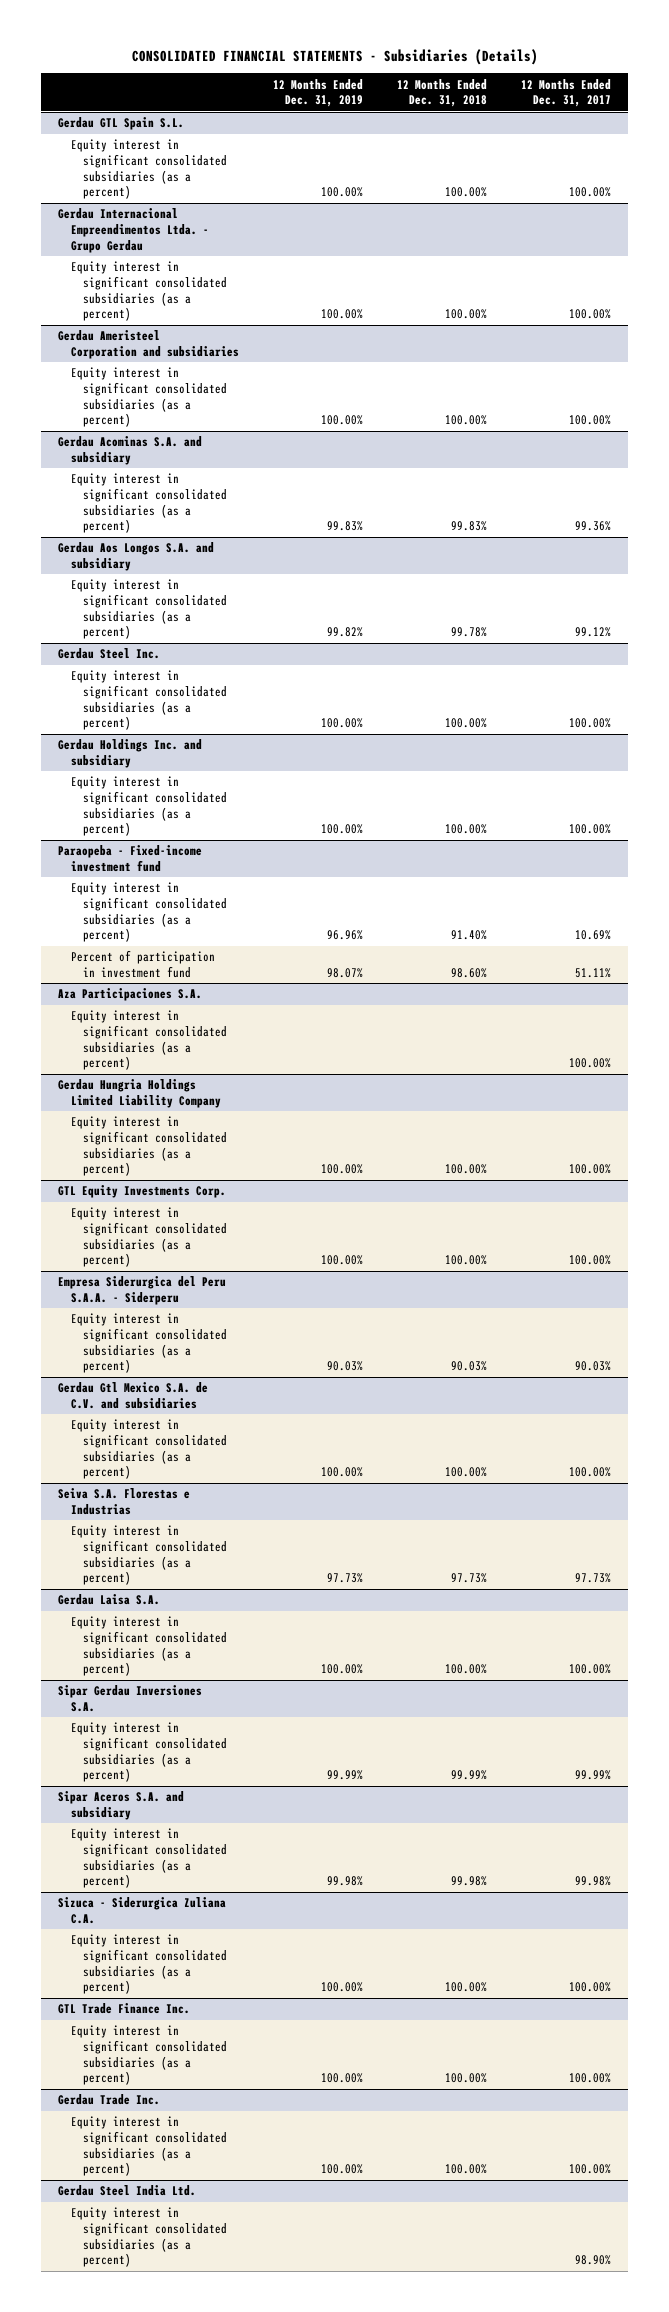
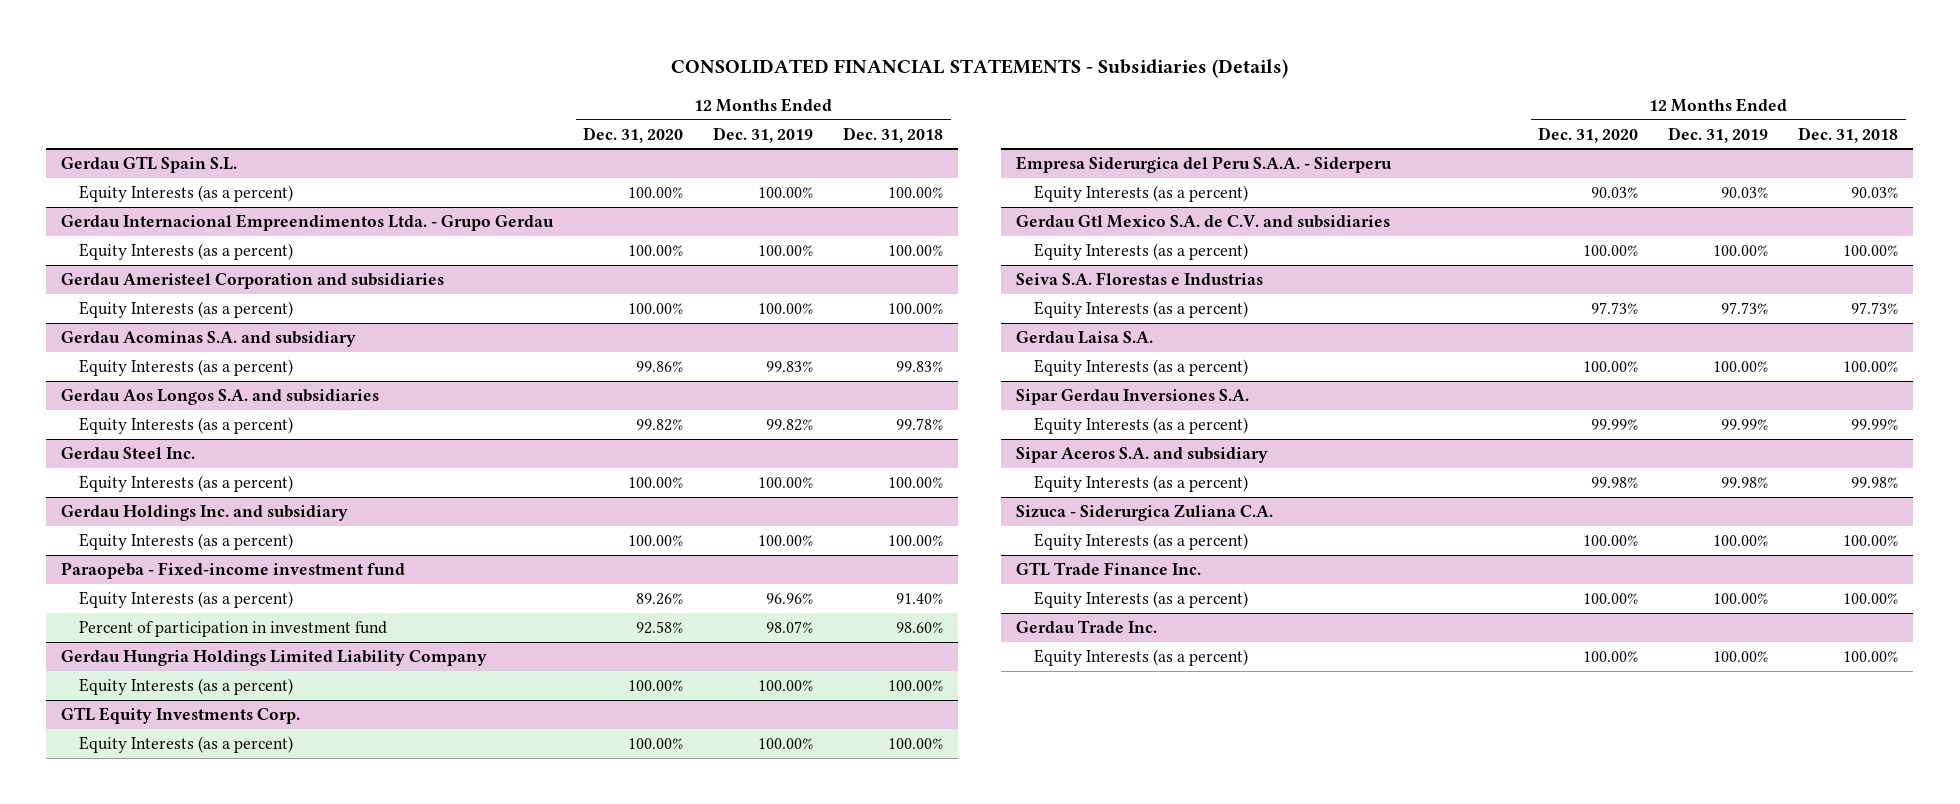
[521,78,612,108] 12 Months Ended Dec. 31, 2017 -> none
none -> [583,126,684,143] Dec. 31, 2020
[70,139,228,200] Equity interest in significant consolidated subsidiaries (as a percent) -> [78,185,293,203] Equity Interests (as a percent)
[70,261,228,322] Equity interest in significant consolidated subsidiaries (as a percent) -> [78,243,293,261] Equity Interests (as a percent)
[70,367,228,428] Equity interest in significant consolidated subsidiaries (as a percent) -> [78,301,293,319] Equity Interests (as a percent)
[70,473,228,534] Equity interest in significant consolidated subsidiaries (as a percent) -> [78,359,293,377] Equity Interests (as a percent)
[57,542,214,571] Gerdau Aos Longos S.A. and subsidiary -> [61,389,380,406] Gerdau Aos Longos S.A. and subsidiaries
[70,579,228,640] Equity interest in significant consolidated subsidiaries (as a percent) -> [78,417,293,435] Equity Interests (as a percent)
[70,670,228,731] Equity interest in significant consolidated subsidiaries (as a percent) -> [78,475,293,493] Equity Interests (as a percent)
[70,776,228,837] Equity interest in significant consolidated subsidiaries (as a percent) -> [78,533,293,551] Equity Interests (as a percent)
[70,882,228,943] Equity interest in significant consolidated subsidiaries (as a percent) -> [78,591,293,609] Equity Interests (as a percent)
[57,988,202,1002] Aza Participaciones S.A. -> none
[70,1010,228,1071] Equity interest in significant consolidated subsidiaries (as a percent) -> none
[70,1116,228,1177] Equity interest in significant consolidated subsidiaries (as a percent) -> [78,678,293,696] Equity Interests (as a percent)
[70,1207,228,1268] Equity interest in significant consolidated subsidiaries (as a percent) -> [78,736,293,754] Equity Interests (as a percent)
[70,1313,228,1374] Equity interest in significant consolidated subsidiaries (as a percent) -> [1033,185,1248,203] Equity Interests (as a percent)
[70,1419,228,1480] Equity interest in significant consolidated subsidiaries (as a percent) -> [1033,243,1248,261] Equity Interests (as a percent)
[70,1525,228,1586] Equity interest in significant consolidated subsidiaries (as a percent) -> [1033,301,1248,319] Equity Interests (as a percent)
[70,1616,228,1677] Equity interest in significant consolidated subsidiaries (as a percent) -> [1033,359,1248,377] Equity Interests (as a percent)
[70,1722,228,1783] Equity interest in significant consolidated subsidiaries (as a percent) -> [1033,417,1248,435] Equity Interests (as a percent)
[70,1828,228,1889] Equity interest in significant consolidated subsidiaries (as a percent) -> [1033,475,1248,493] Equity Interests (as a percent)
[70,1934,228,1995] Equity interest in significant consolidated subsidiaries (as a percent) -> [1033,533,1248,551] Equity Interests (as a percent)
[70,2025,228,2086] Equity interest in significant consolidated subsidiaries (as a percent) -> [1033,591,1248,609] Equity Interests (as a percent)
[57,2185,196,2197] Gerdau Steel India Ltd. -> none
[70,2207,228,2268] Equity interest in significant consolidated subsidiaries (as a percent) -> none
[70,2116,228,2177] Equity interest in significant consolidated subsidiaries (as a percent) -> [1033,649,1248,667] Equity Interests (as a percent)

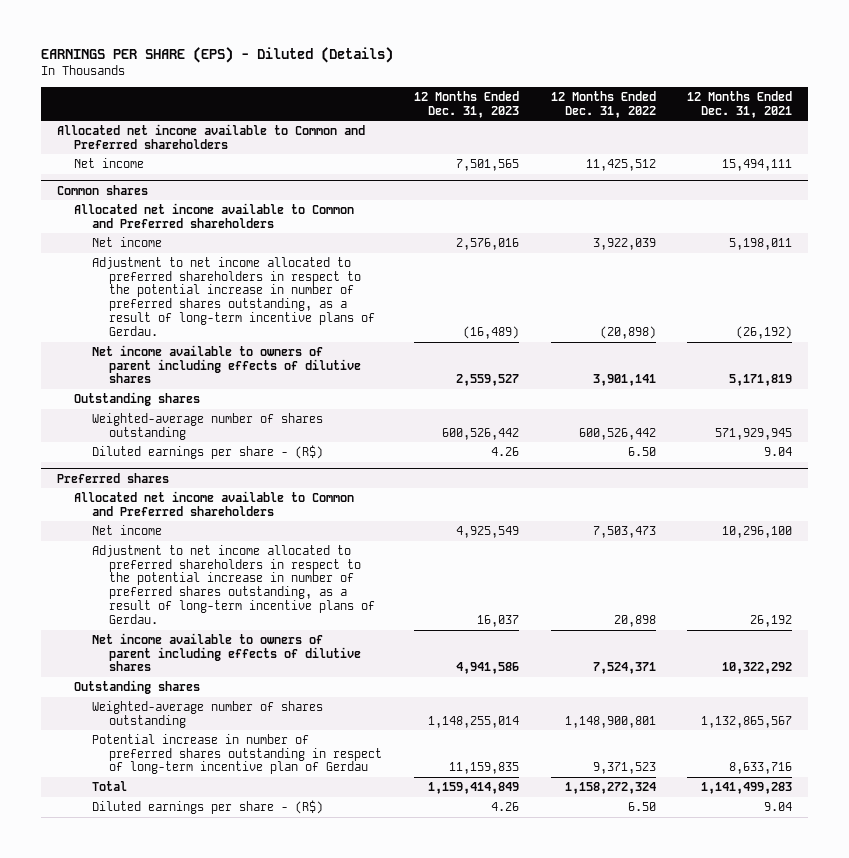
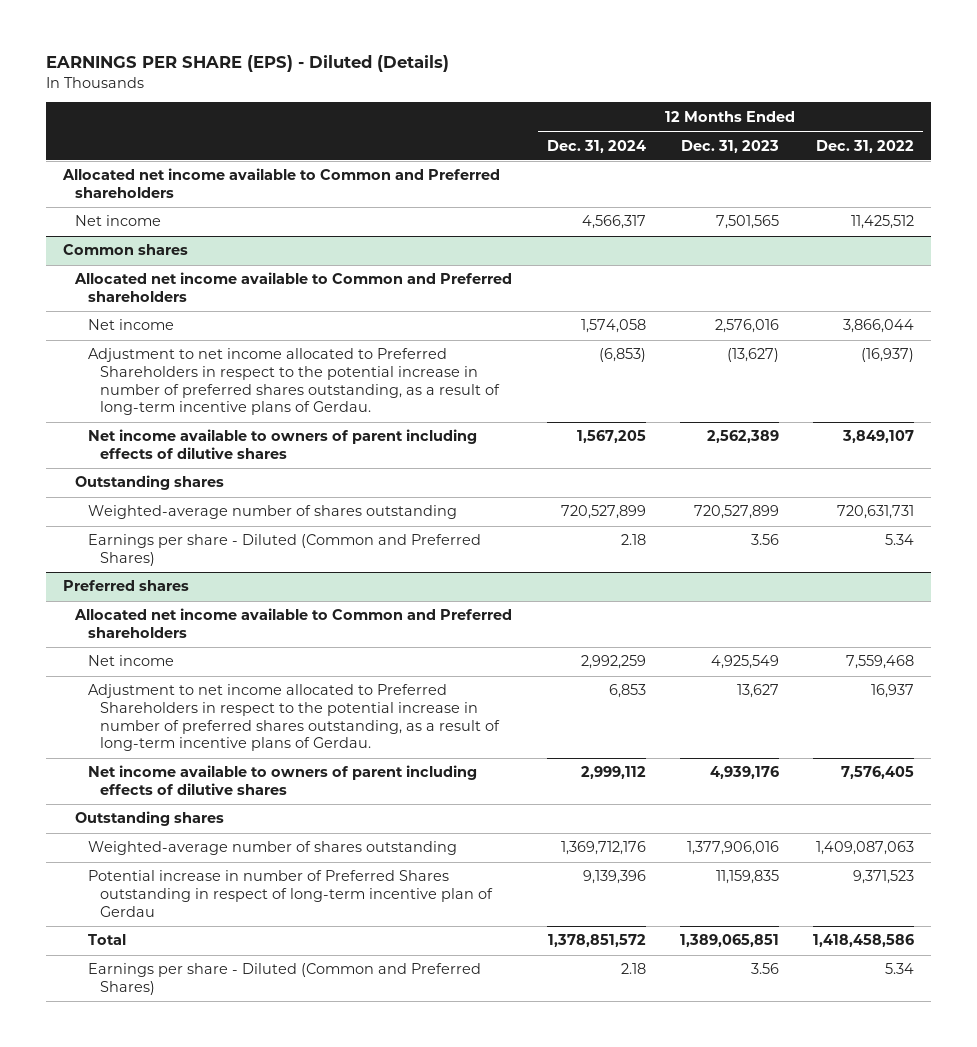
[687,90,793,118] 12 Months Ended Dec. 31, 2021 -> none
none -> [546,139,646,153] Dec. 31, 2024
[592,237,656,250] 3,922,039 -> [843,319,915,334] 3,866,044
[91,256,375,336] Adjustment to net income allocated to preferred shareholders in respect to the potential increase in number of preferred shares outstanding, as a result of long-term incentive plans of Gerdau. -> [87,348,501,416] Adjustment to net income allocated to Preferred Shareholders in respect to the potential increase in number of preferred shares outstanding, as a result of long-term incentive plans of Gerdau.
[462,325,519,339] (16,489) -> [726,348,779,363] (13,627)
[599,325,656,339] (20,898) -> [861,348,915,363] (16,937)
[455,374,519,387] 2,559,527 -> [706,430,779,444] 2,562,389
[592,374,656,387] 3,901,141 -> [842,430,915,444] 3,849,107
[441,427,519,440] 600,526,442 -> [693,505,779,520] 720,527,899
[578,427,656,440] 600,526,442 -> [837,505,915,520] 720,631,731
[91,444,323,459] Diluted earnings per share - (R$) -> [87,534,481,567] Earnings per share - Diluted (Common and Preferred Shares)
[490,446,519,456] 4.26 -> [750,534,779,546] 3.56
[627,446,656,456] 6.50 -> [885,534,915,546] 5.34
[592,525,656,538] 7,503,473 -> [846,655,915,670] 7,559,468
[91,544,375,624] Adjustment to net income allocated to preferred shareholders in respect to the potential increase in number of preferred shares outstanding, as a result of long-term incentive plans of Gerdau. -> [87,684,501,752] Adjustment to net income allocated to Preferred Shareholders in respect to the potential increase in number of preferred shares outstanding, as a result of long-term incentive plans of Gerdau.
[476,614,519,627] 16,037 -> [736,684,779,699] 13,627
[613,614,656,627] 20,898 -> [871,684,915,699] 16,937
[455,662,519,675] 4,941,586 -> [709,766,779,780] 4,939,176
[592,662,656,675] 7,524,371 -> [841,766,915,780] 7,576,405
[427,715,519,728] 1,148,255,014 -> [686,841,779,856] 1,377,906,016
[564,715,656,728] 1,148,900,801 -> [816,841,915,856] 1,409,087,063
[91,733,382,775] Potential increase in number of preferred shares outstanding in respect of long-term incentive plan of Gerdau -> [87,870,494,917] Potential increase in number of Preferred Shares outstanding in respect of long-term incentive plan of Gerdau
[427,781,519,794] 1,159,414,849 -> [679,934,779,948] 1,389,065,851
[564,781,656,794] 1,158,272,324 -> [813,934,915,948] 1,418,458,586
[91,799,323,814] Diluted earnings per share - (R$) -> [87,963,481,996] Earnings per share - Diluted (Common and Preferred Shares)
[490,801,519,811] 4.26 -> [750,963,779,975] 3.56
[627,801,656,811] 6.50 -> [885,963,915,975] 5.34

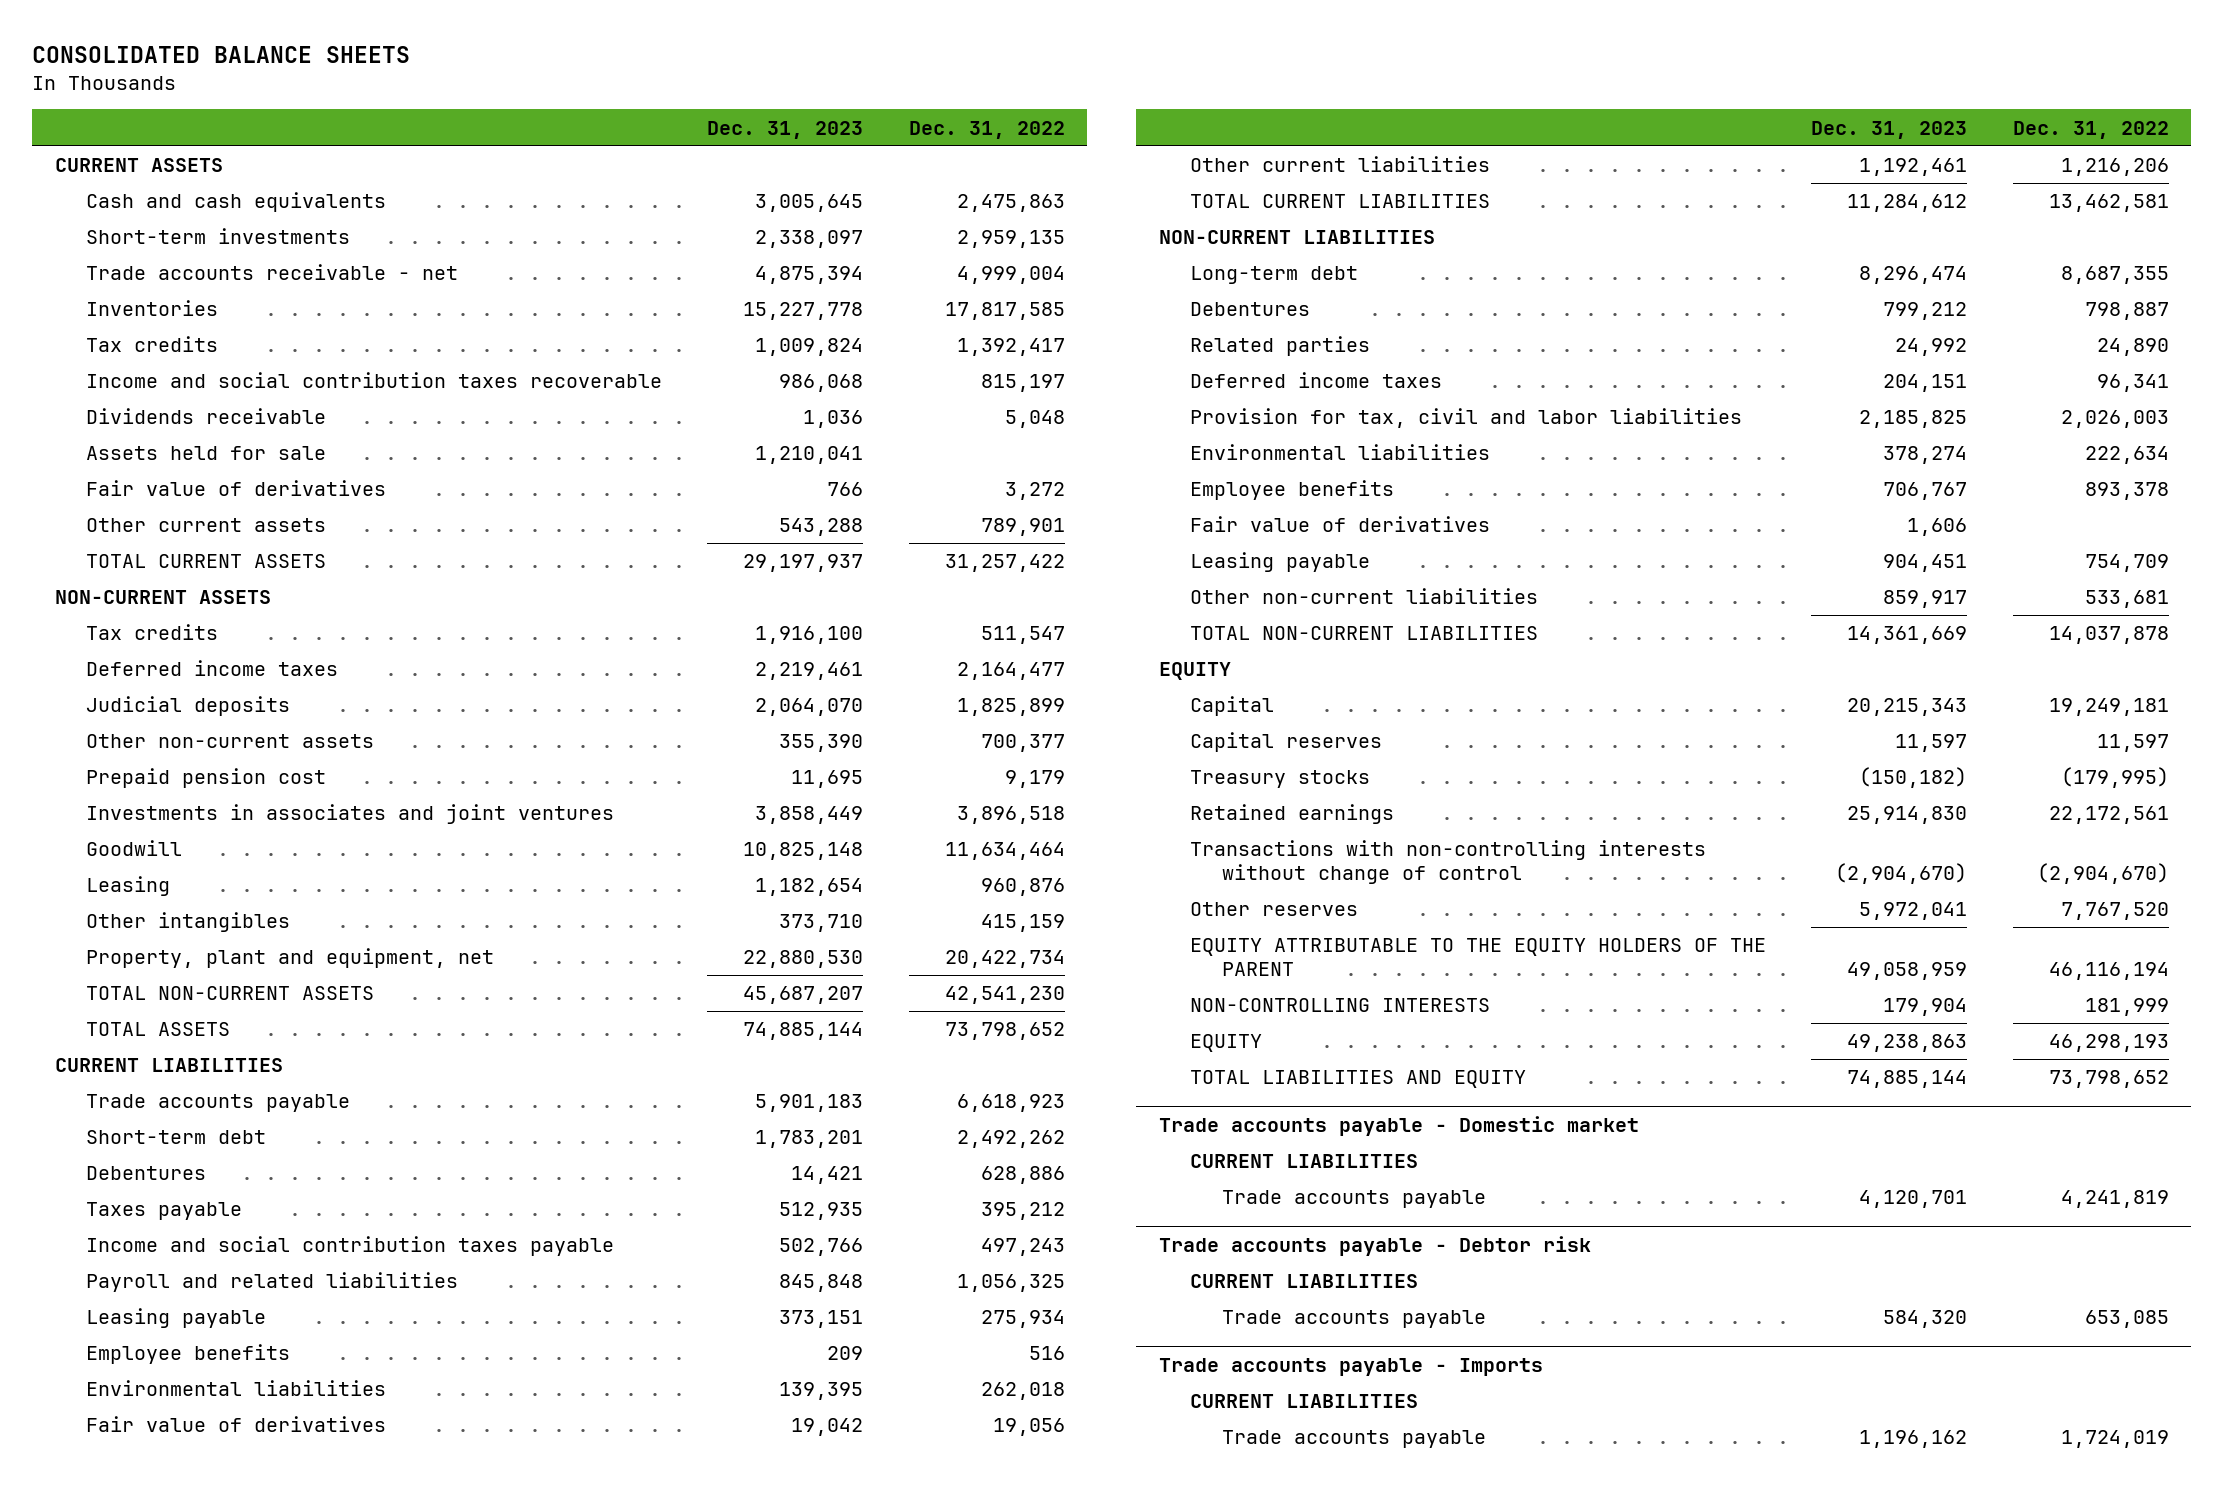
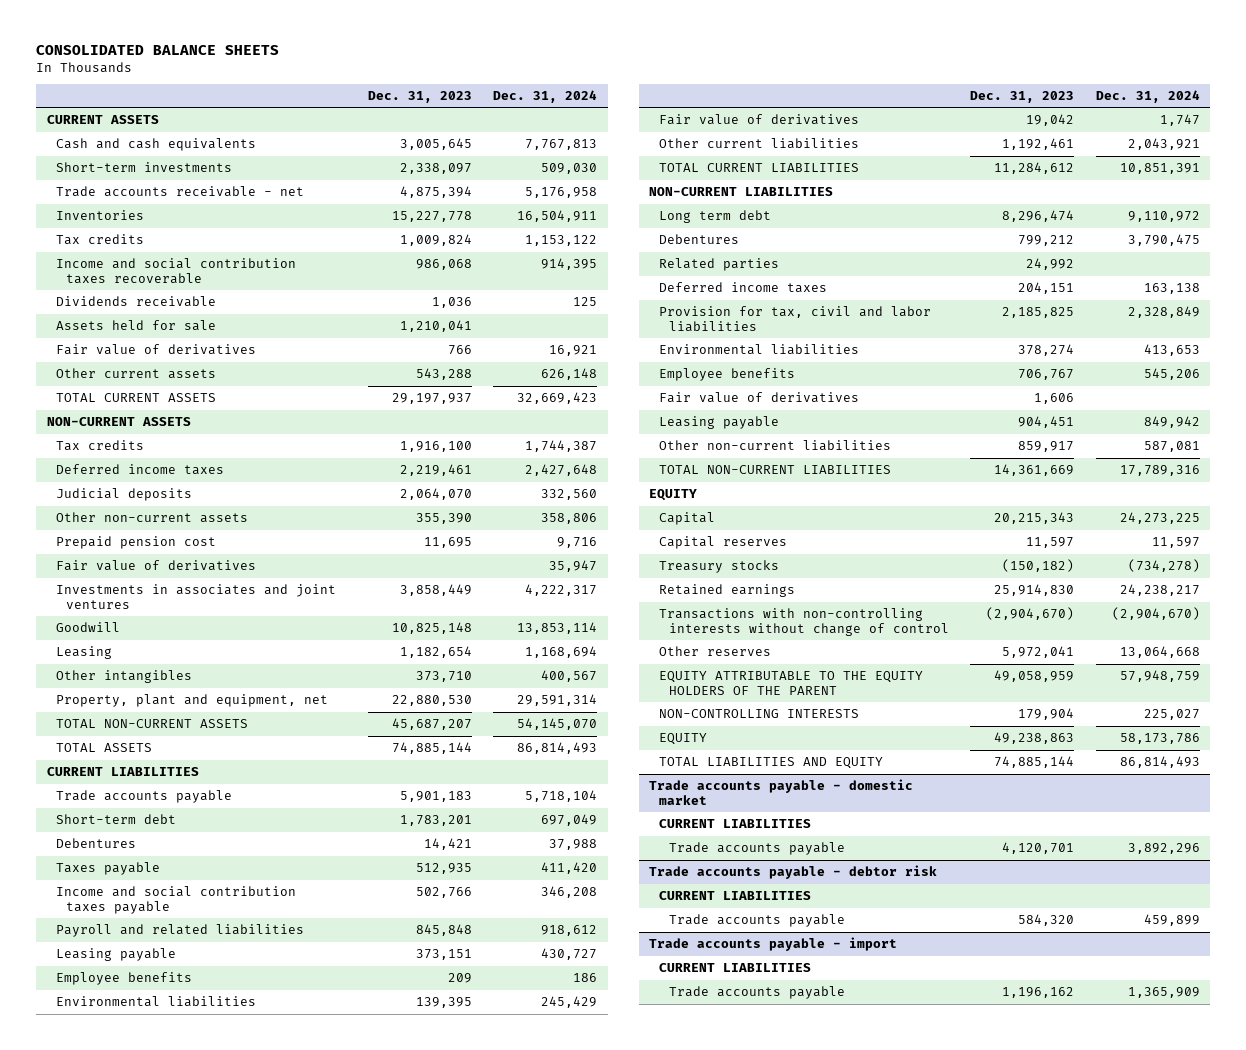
[908,120,1065,139] Dec. 31, 2022 -> none
none -> [493,90,598,104] Dec. 31, 2024
none -> [56,560,257,572] Fair value of derivatives
[1190,266,1359,285] Long-term debt -> [659,210,772,224] Long term debt
[1159,1116,1640,1137] Trade accounts payable - Domestic market -> [649,779,914,806] Trade accounts payable - domestic market
[1159,1236,1592,1257] Trade accounts payable - Debtor risk -> [649,865,938,880] Trade accounts payable - debtor risk
[1159,1358,1544,1377] Trade accounts payable - Imports -> [649,937,898,952] Trade accounts payable - import

